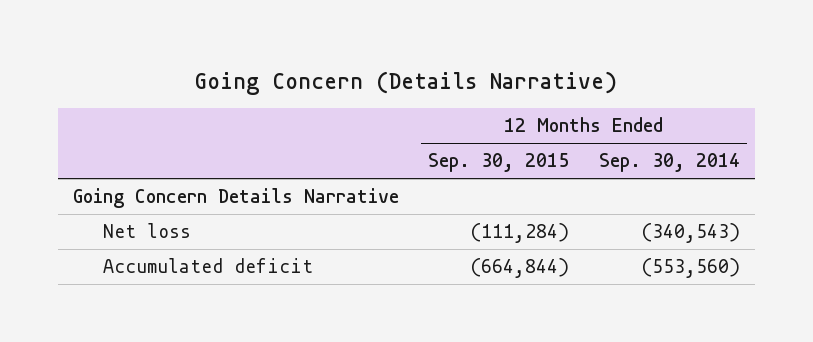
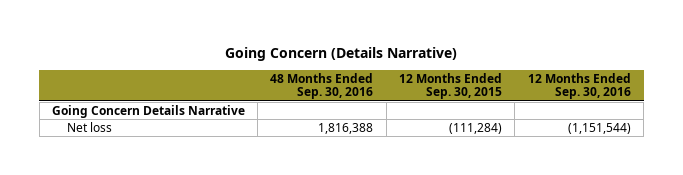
[598,153,740,173] Sep. 30, 2014 -> none
none -> [270,72,374,100] 48 Months Ended Sep. 30, 2016
none -> [527,72,631,100] 12 Months Ended Sep. 30, 2016
[103,258,314,274] Accumulated deficit -> none

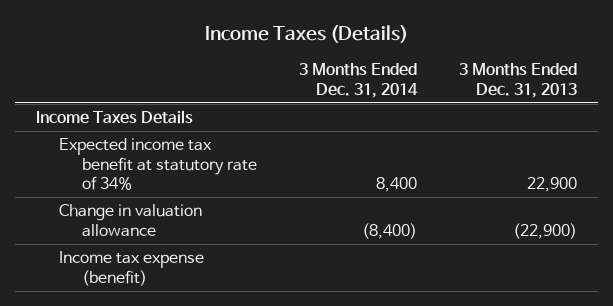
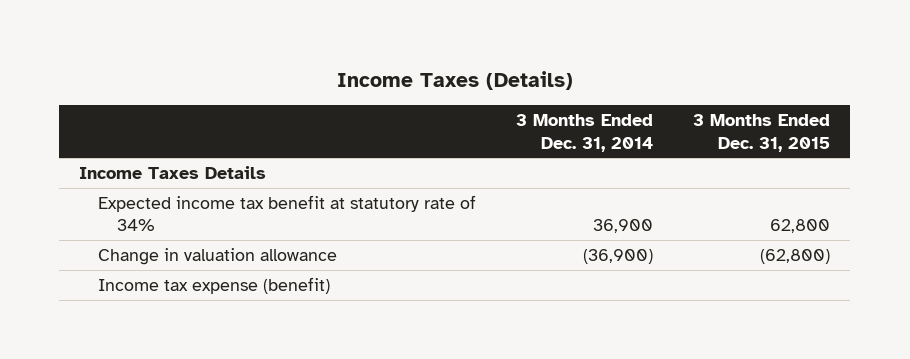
[458,63,577,98] 3 Months Ended Dec. 31, 2013 -> none
none -> [693,114,831,152] 3 Months Ended Dec. 31, 2015
[375,177,417,193] 8,400 -> [593,219,654,234] 36,900
[361,222,417,239] (8,400) -> [583,249,654,265] (36,900)

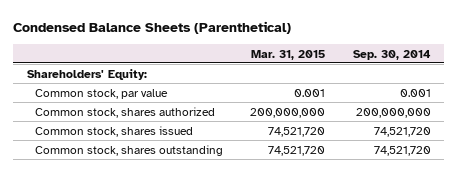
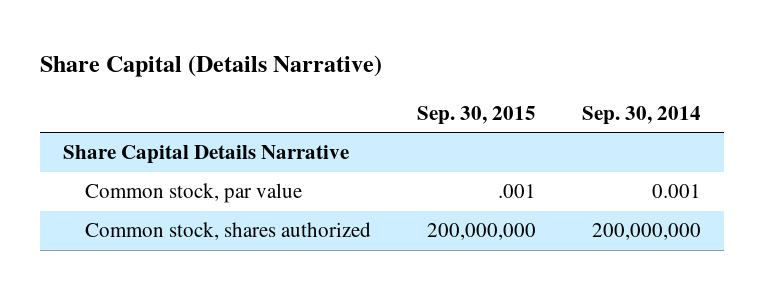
[13,21,292,35] Condensed Balance Sheets (Parenthetical) -> [40,55,383,78] Share Capital (Details Narrative)
[251,49,326,60] Mar. 31, 2015 -> none
none -> [417,105,537,125] Sep. 30, 2015
[26,68,147,80] Shareholders' Equity: -> none
none -> [63,145,350,165] Share Capital Details Narrative
[35,125,194,137] Common stock, shares issued -> none
[35,144,224,156] Common stock, shares outstanding -> none

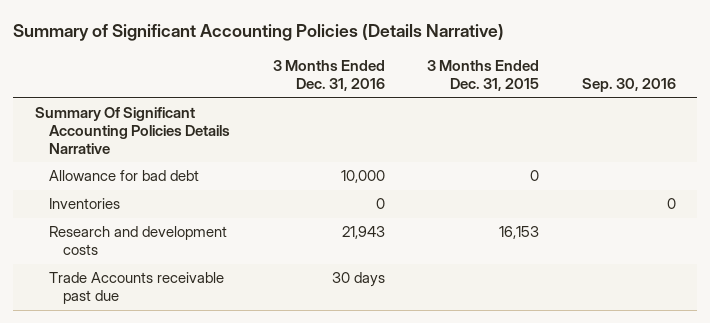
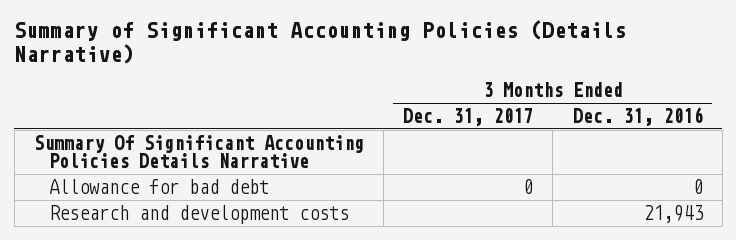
[427,60,540,92] 3 Months Ended Dec. 31, 2015 -> none
[581,78,676,93] Sep. 30, 2016 -> none
none -> [403,107,534,126] Dec. 31, 2017
[49,198,121,210] Inventories -> none
[340,170,385,184] 10,000 -> [692,178,703,194] 0
[49,272,225,305] Trade Accounts receivable past due -> none

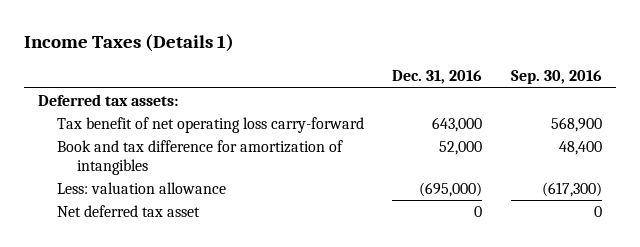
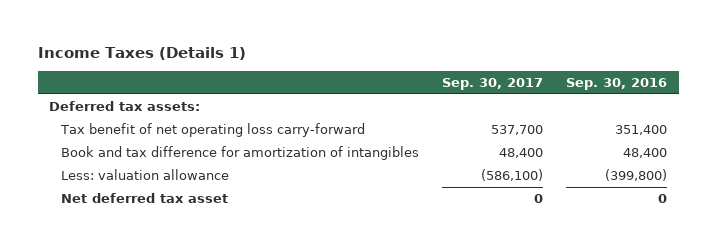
[392,70,483,85] Dec. 31, 2016 -> none
none -> [442,78,544,91] Sep. 30, 2017
[550,117,602,133] 568,900 -> [615,125,668,136] 351,400
[541,182,602,198] (617,300) -> [605,169,668,182] (399,800)

